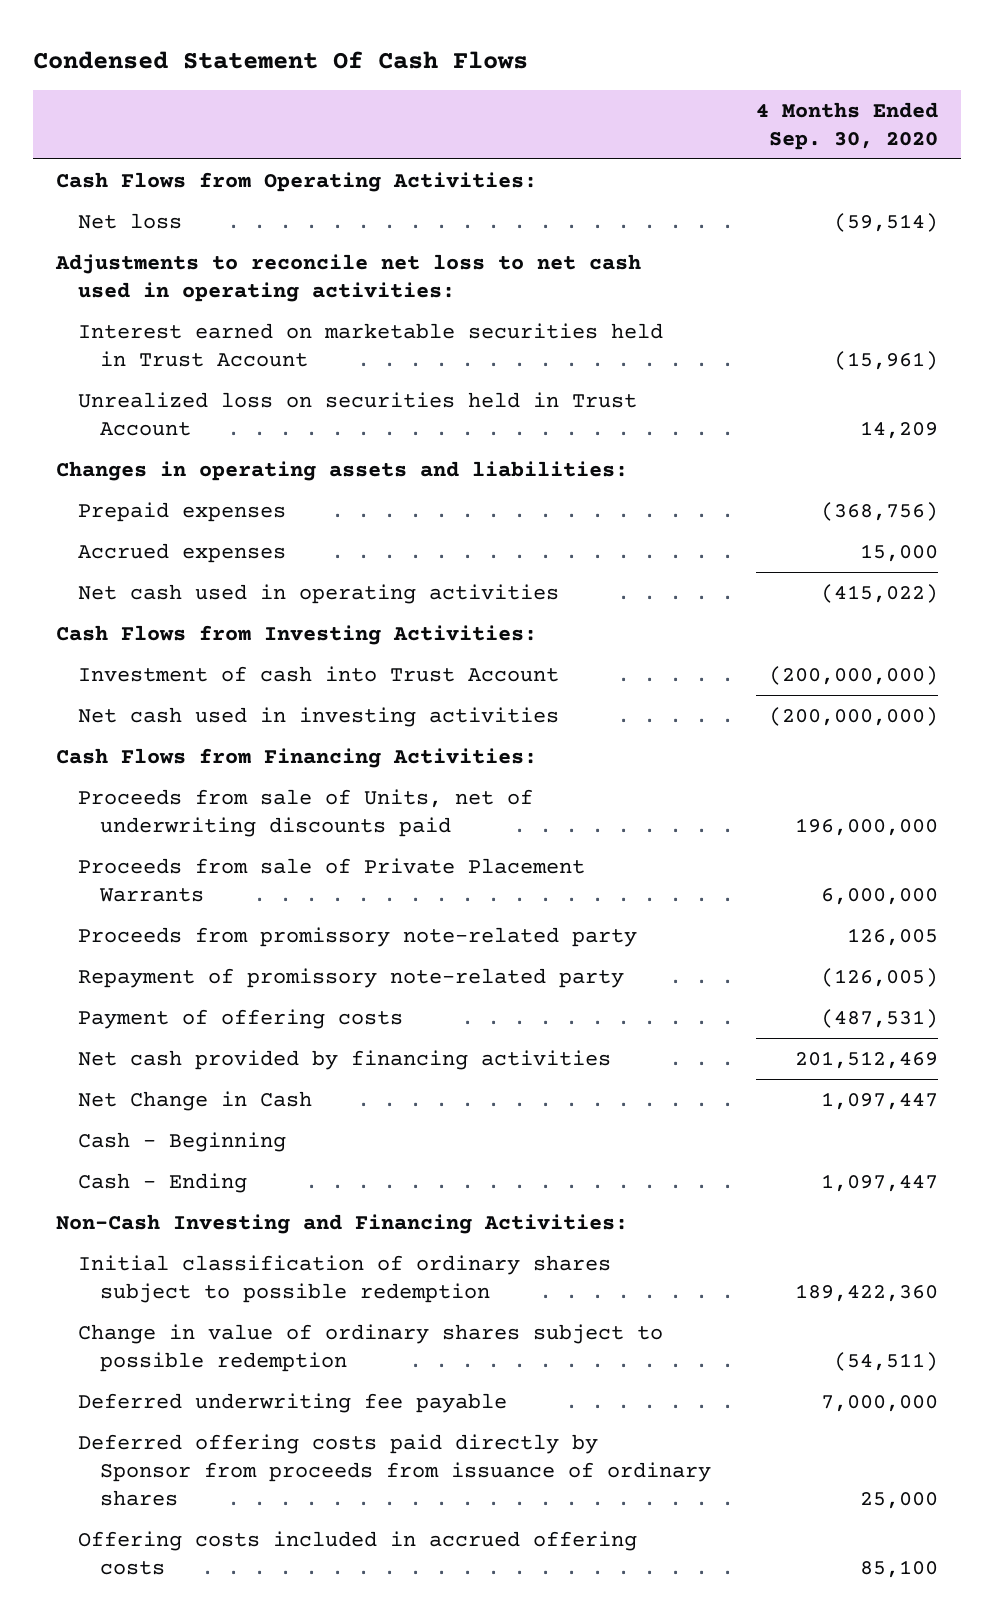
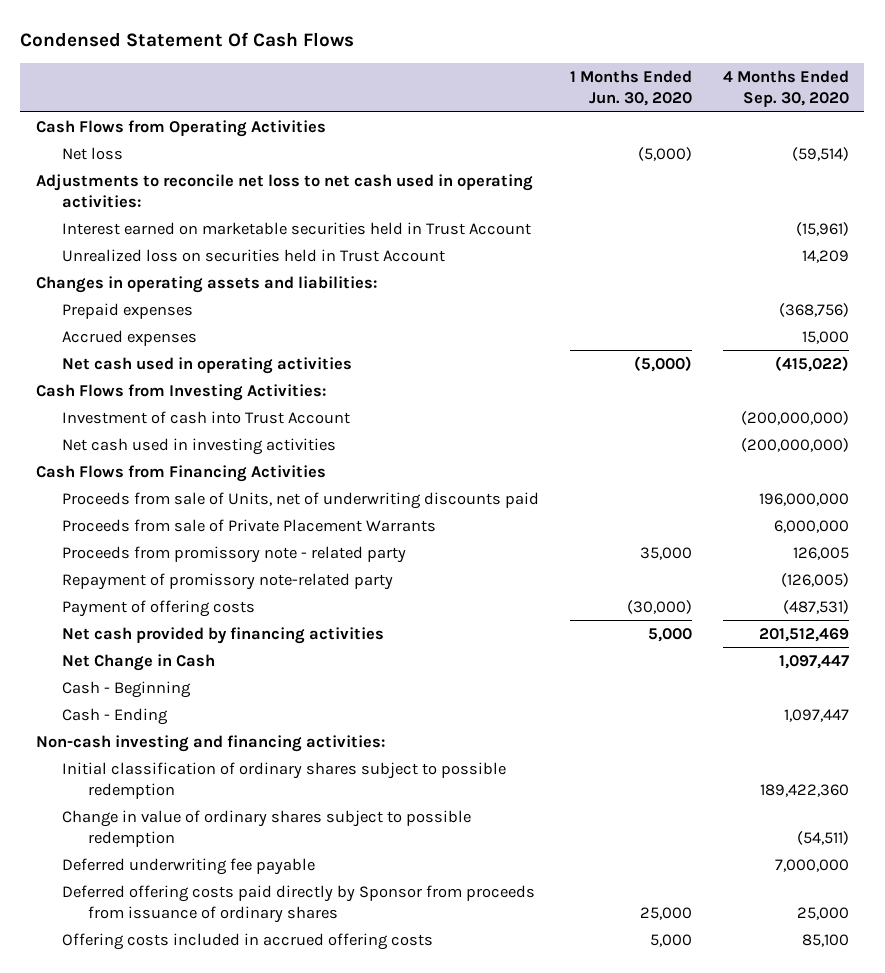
none -> [569,69,692,107] 1 Months Ended Jun. 30, 2020
[55,171,537,192] Cash Flows from Operating Activities: -> [35,119,326,137] Cash Flows from Operating Activities
[55,747,537,768] Cash Flows from Financing Activities: -> [35,464,326,482] Cash Flows from Financing Activities
[77,926,637,947] Proceeds from promissory note-related party -> [62,545,407,563] Proceeds from promissory note - related party
[55,1213,628,1234] Non-Cash Investing and Financing Activities: -> [35,734,385,752] Non-cash investing and financing activities:

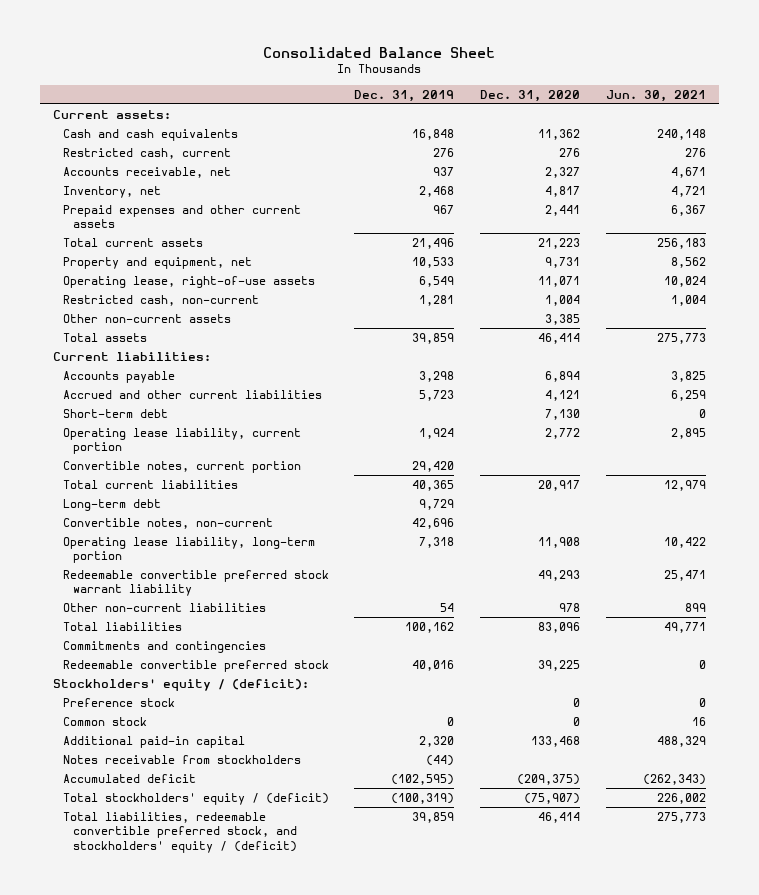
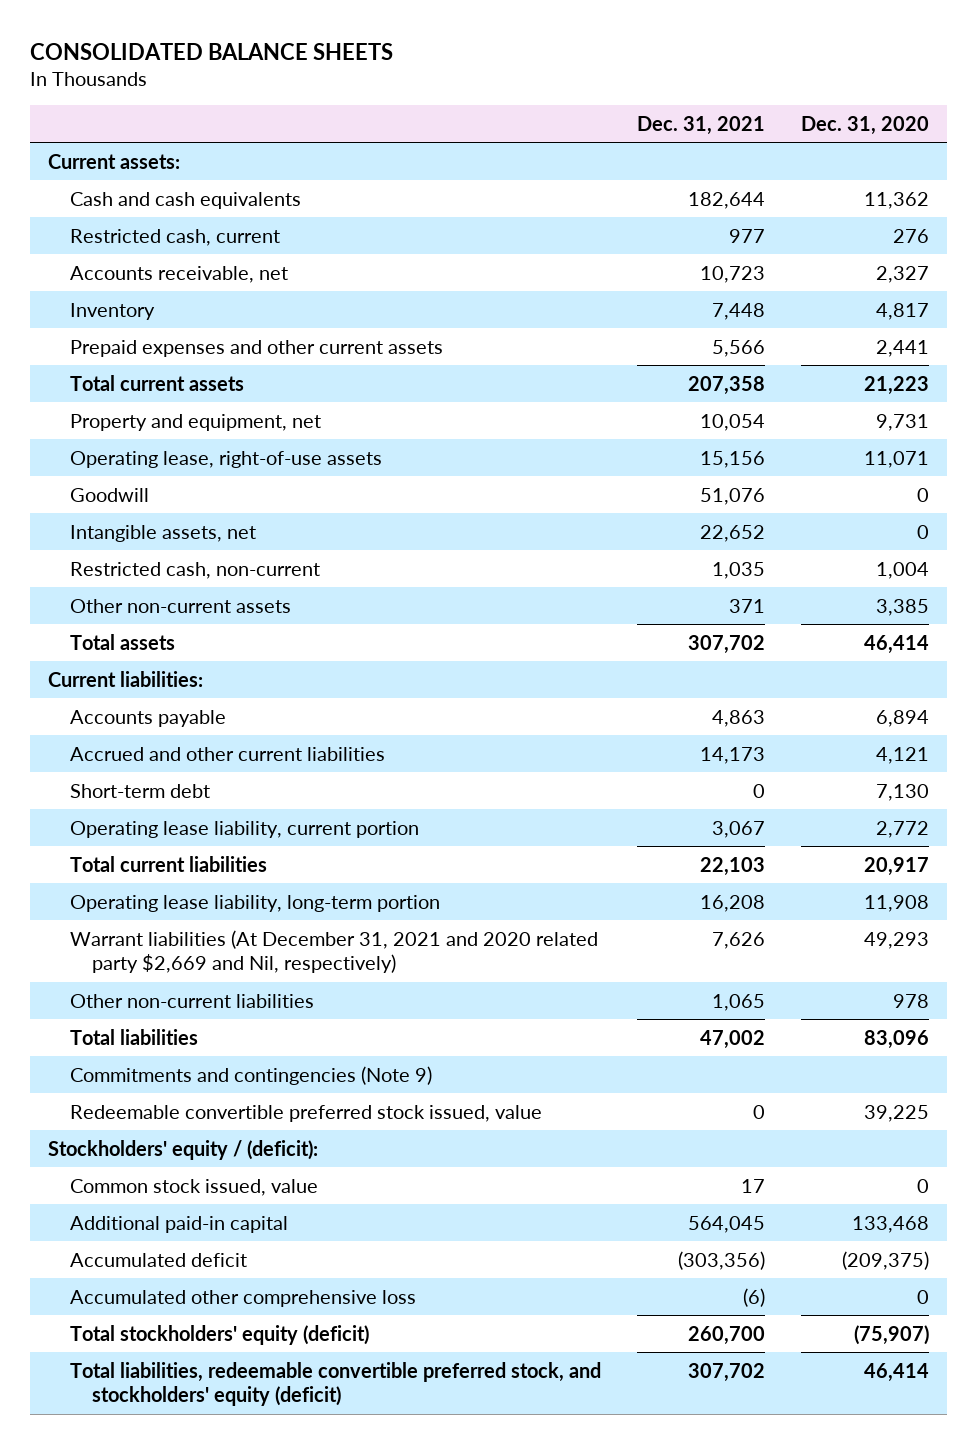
[263,46,496,58] Consolidated Balance Sheet -> [29,42,393,60] CONSOLIDATED BALANCE SHEETS
[354,89,455,102] Dec. 31, 2019 -> none
[606,89,707,102] Jun. 30, 2021 -> none
none -> [636,115,765,135] Dec. 31, 2021
[62,185,161,198] Inventory, net -> [69,302,155,320] Inventory
none -> [69,487,149,502] Goodwill
none -> [69,524,256,542] Intangible assets, net
[62,460,301,473] Convertible notes, current portion -> none
[62,498,161,511] Long-term debt -> none
[62,517,273,529] Convertible notes, non-current -> none
[62,569,329,597] Redeemable convertible preferred stock warrant liability -> [69,929,598,974] Warrant liabilities (At December 31, 2021 and 2020 related party $2,669 and Nil, respectively)
[62,640,266,653] Commitments and contingencies -> [69,1065,432,1085] Commitments and contingencies (Note 9)
[62,659,329,672] Redeemable convertible preferred stock -> [69,1104,542,1122] Redeemable convertible preferred stock issued, value
[62,697,175,707] Preference stock -> none
[62,716,147,726] Common stock -> [69,1178,318,1196] Common stock issued, value
[62,754,301,764] Notes receivable from stockholders -> none
none -> [69,1289,416,1307] Accumulated other comprehensive loss
[62,792,329,805] Total stockholders' equity / (deficit) -> [69,1324,369,1345] Total stockholders' equity (deficit)
[62,811,297,853] Total liabilities, redeemable convertible preferred stock, and stockholders' equity / (deficit) -> [69,1361,601,1407] Total liabilities, redeemable convertible preferred stock, and stockholders' equity (deficit)

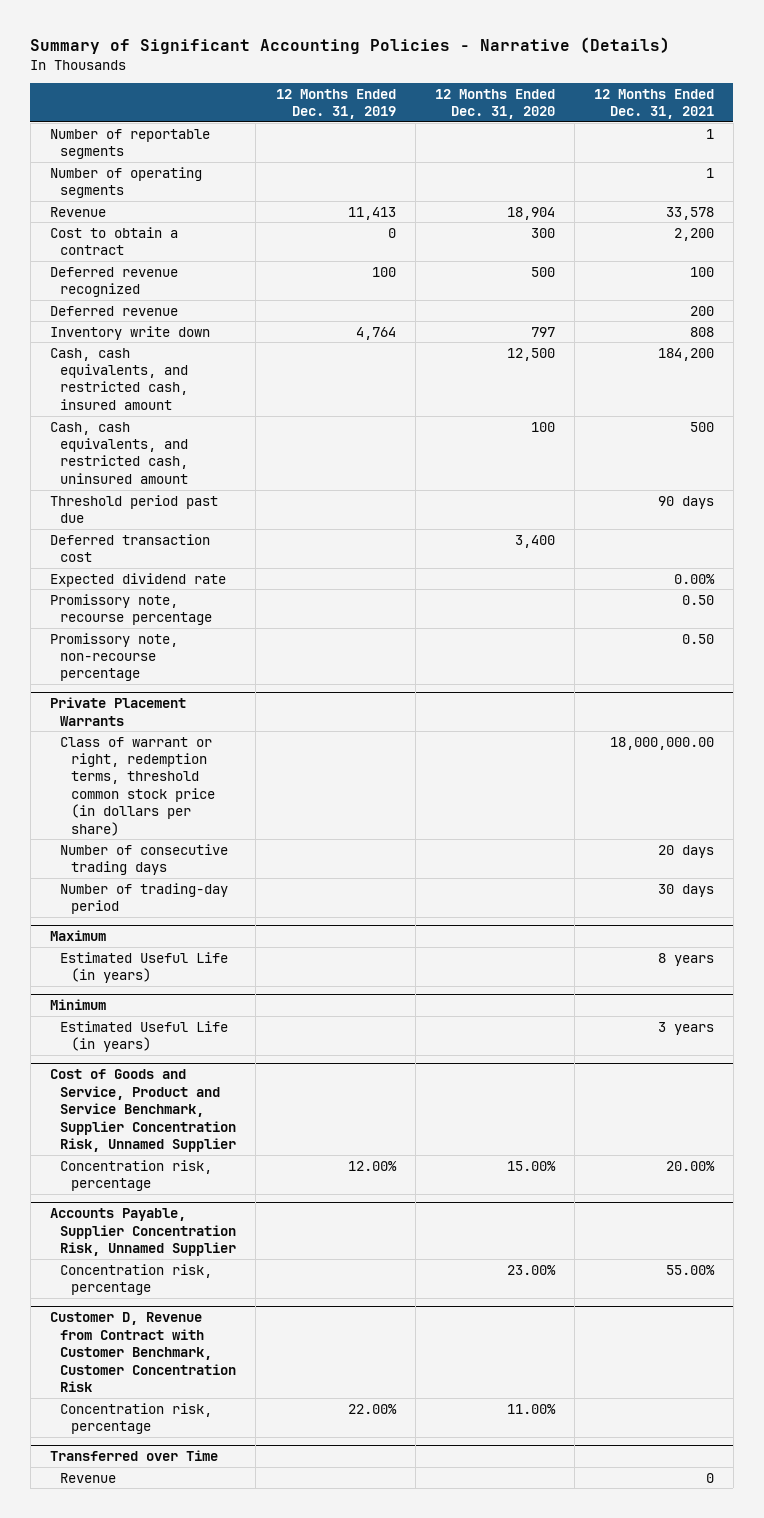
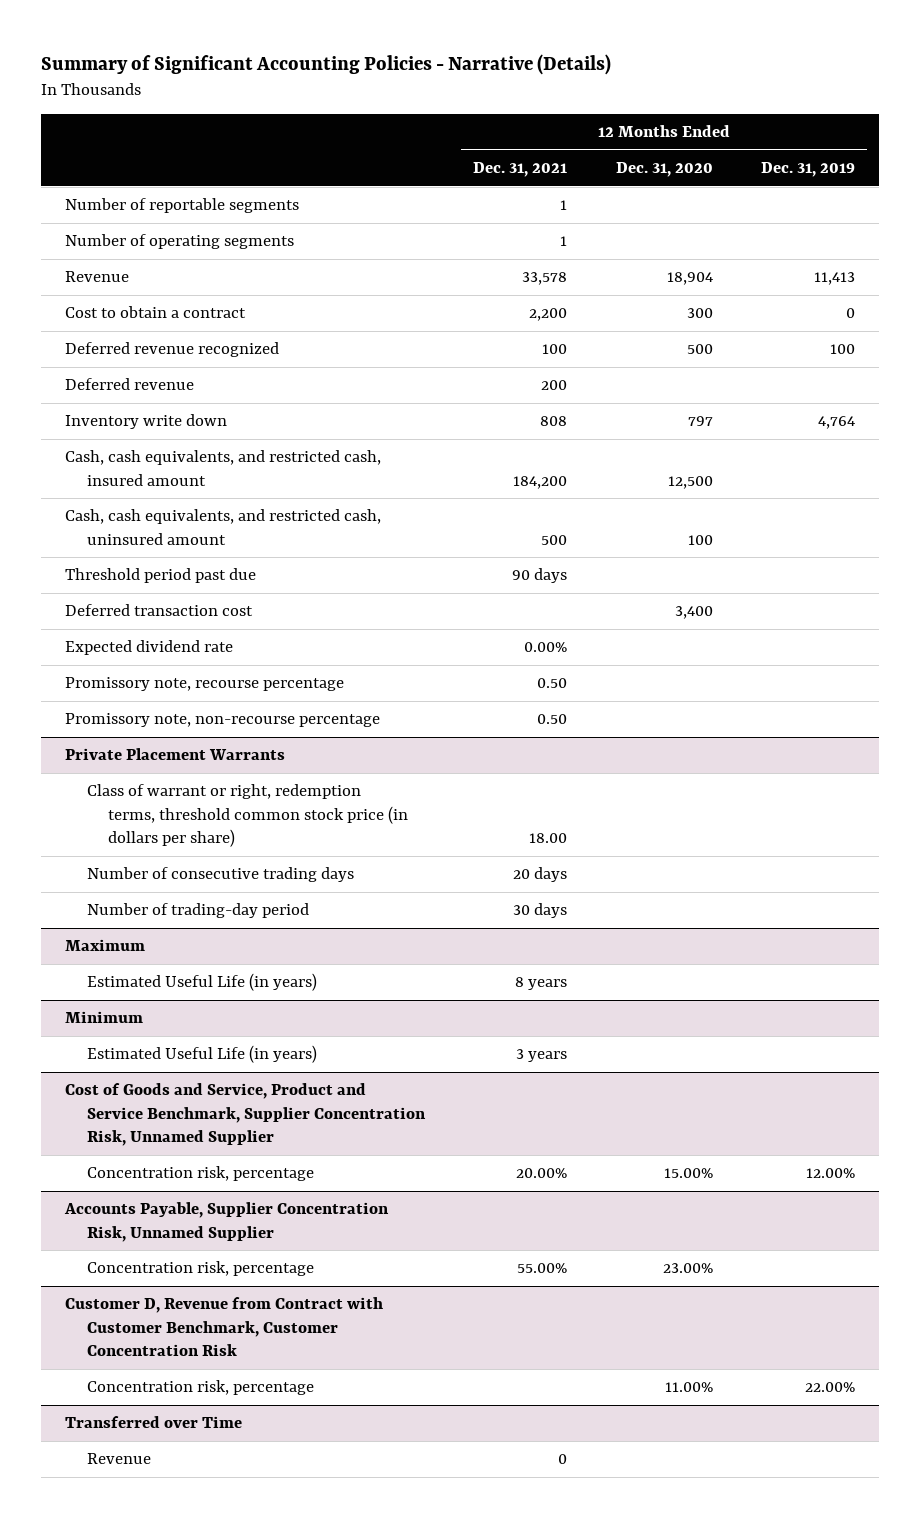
[609,736,714,750] 18,000,000.00 -> [529,832,568,843] 18.00

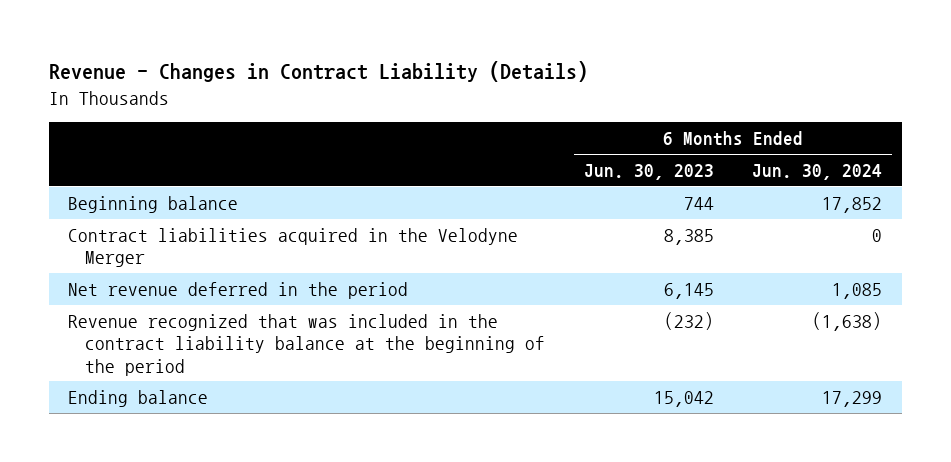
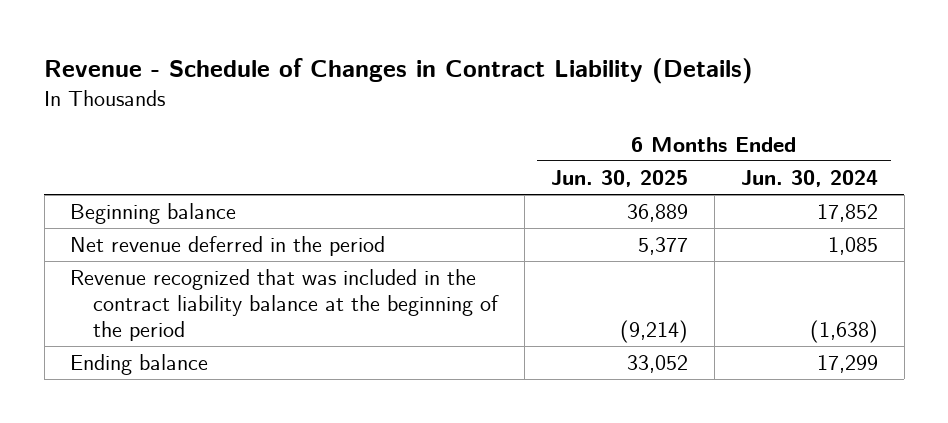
[48,61,588,83] Revenue - Changes in Contract Liability (Details) -> [44,58,754,85] Revenue - Schedule of Changes in Contract Liability (Details)
[583,164,714,181] Jun. 30, 2023 -> none
none -> [550,170,688,188] Jun. 30, 2025
[68,227,519,268] Contract liabilities acquired in the Velodyne Merger -> none

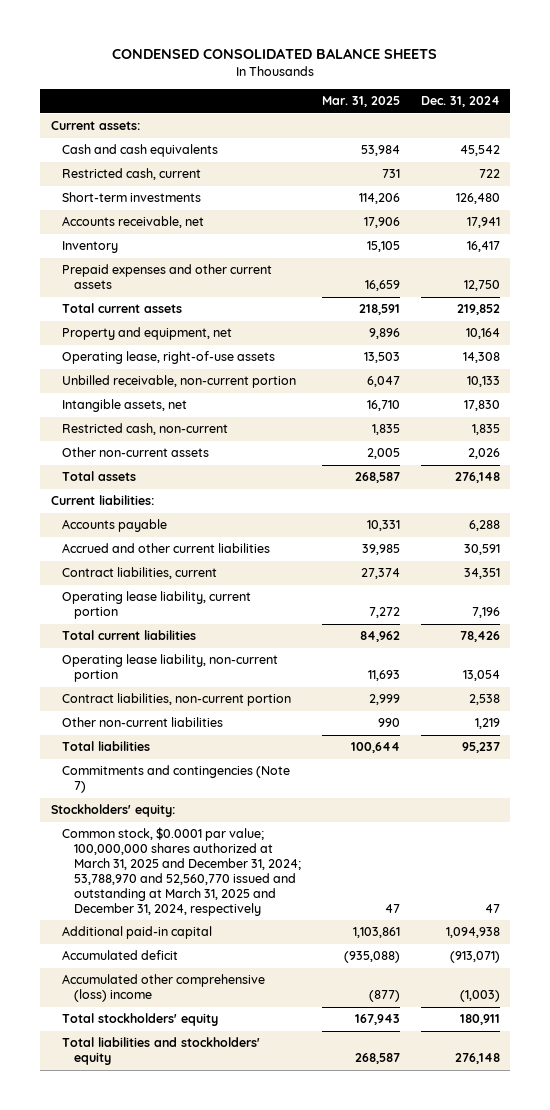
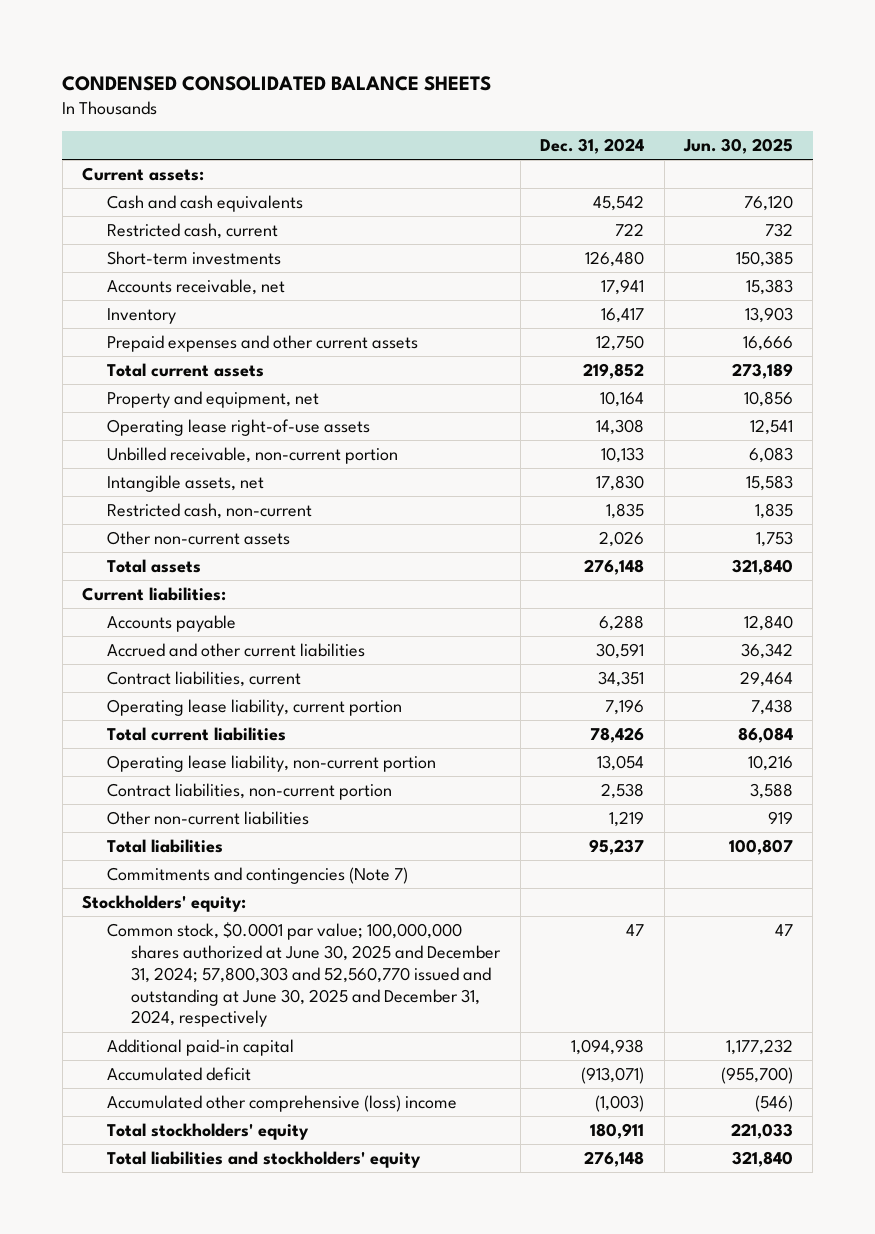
[321,96,400,108] Mar. 31, 2025 -> none
none -> [683,138,794,155] Jun. 30, 2025
[62,351,276,365] Operating lease, right-of-use assets -> [106,418,370,436] Operating lease right-of-use assets
[62,827,301,916] Common stock, $0.0001 par value; 100,000,000 shares authorized at March 31, 2025 and December 31, 2024; 53,788,970 and 52,560,770 issued and outstanding at March 31, 2025 and December 31, 2024, respectively -> [106,921,502,1028] Common stock, $0.0001 par value; 100,000,000 shares authorized at June 30, 2025 and December 31, 2024; 57,800,303 and 52,560,770 issued and outstanding at June 30, 2025 and December 31, 2024, respectively

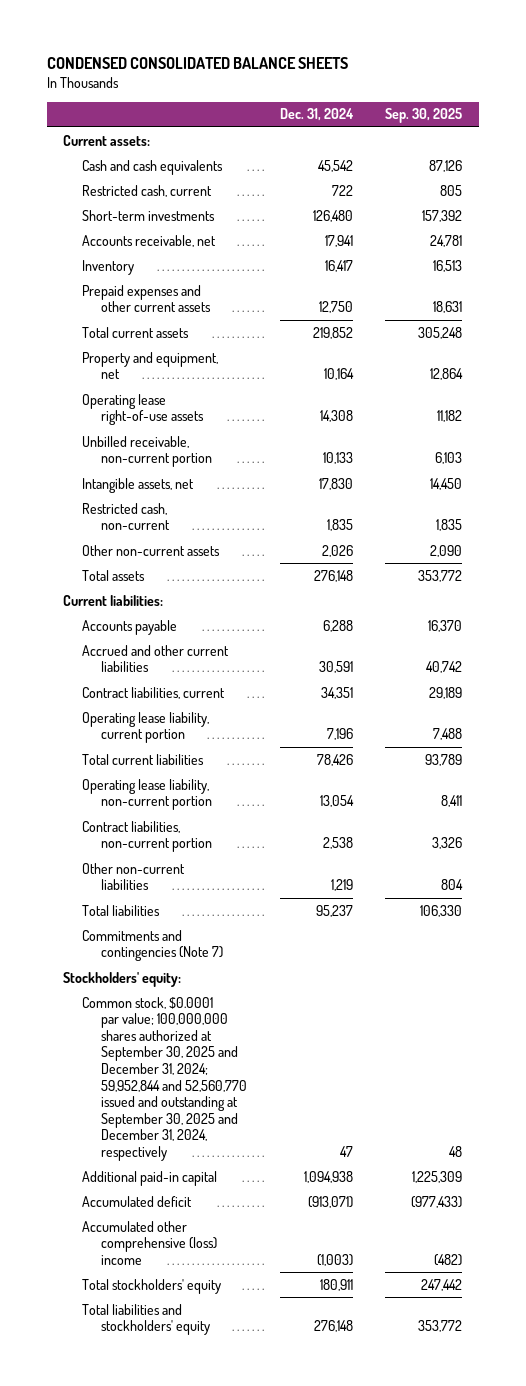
[683,138,794,155] Jun. 30, 2025 -> none
none -> [385,108,463,124] Sep. 30, 2025
[106,921,502,1028] Common stock, $0.0001 par value; 100,000,000 shares authorized at June 30, 2025 and December 31, 2024; 57,800,303 and 52,560,770 issued and outstanding at June 30, 2025 and December 31, 2024, respectively -> [82,996,248,1161] Common stock, $0.0001 par value; 100,000,000 shares authorized at September 30, 2025 and December 31, 2024; 59,952,844 and 52,560,770 issued and outstanding at September 30, 2025 and December 31, 2024, respectively

